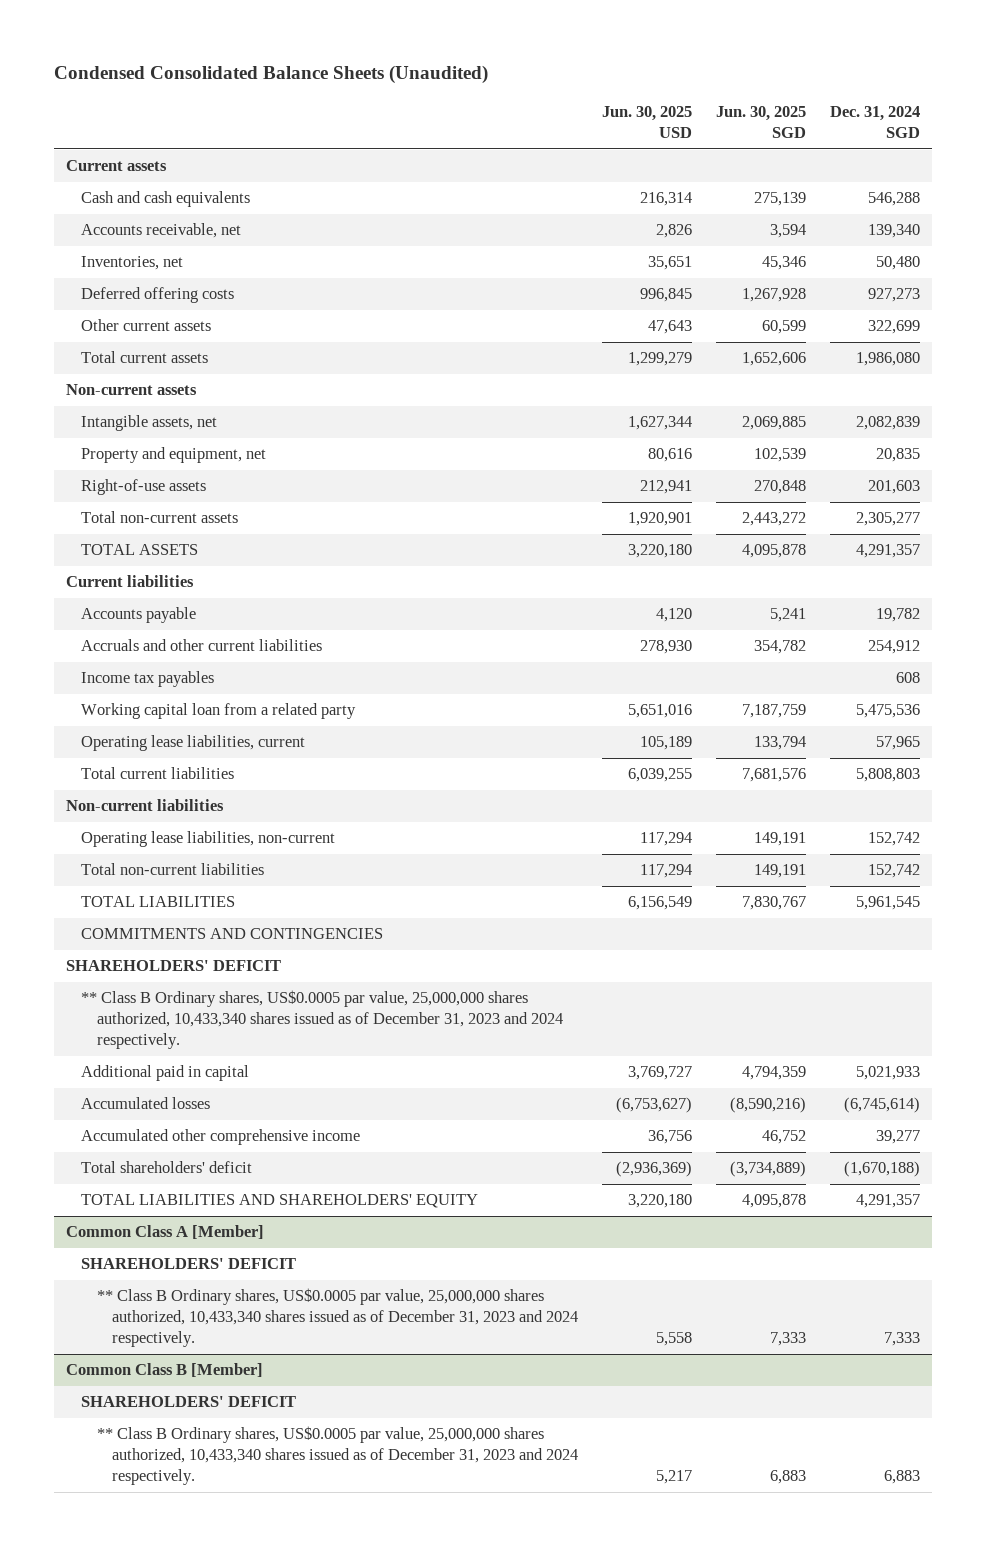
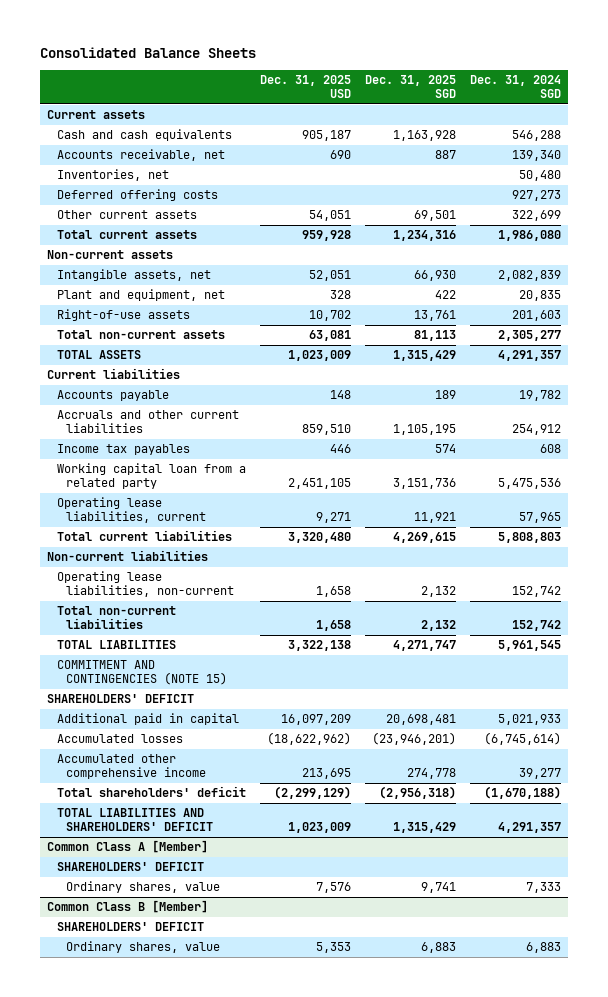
[53,65,488,85] Condensed Consolidated Balance Sheets (Unaudited) -> [40,47,257,59] Consolidated Balance Sheets
[601,106,692,139] Jun. 30, 2025 USD -> none
[715,106,806,139] Jun. 30, 2025 SGD -> none
none -> [259,75,351,99] Dec. 31, 2025 USD
none -> [365,75,457,99] Dec. 31, 2025 SGD
[81,447,267,464] Property and equipment, net -> [56,289,225,302] Plant and equipment, net
[81,928,384,940] COMMITMENTS AND CONTINGENCIES -> [56,660,228,686] COMMITMENT AND CONTINGENCIES (NOTE 15)
[81,990,563,1050] ** Class B Ordinary shares, US$0.0005 par value, 25,000,000 shares authorized, 10,433,340 shares issued as of December 31, 2023 and 2024 respectively. -> none
[81,1194,479,1209] TOTAL LIABILITIES AND SHAREHOLDERS' EQUITY -> [56,808,214,832] TOTAL LIABILITIES AND SHAREHOLDERS' DEFICIT
[96,1288,579,1348] ** Class B Ordinary shares, US$0.0005 par value, 25,000,000 shares authorized, 10,433,340 shares issued as of December 31, 2023 and 2024 respectively. -> [66,881,221,894] Ordinary shares, value
[96,1426,579,1486] ** Class B Ordinary shares, US$0.0005 par value, 25,000,000 shares authorized, 10,433,340 shares issued as of December 31, 2023 and 2024 respectively. -> [66,941,221,954] Ordinary shares, value

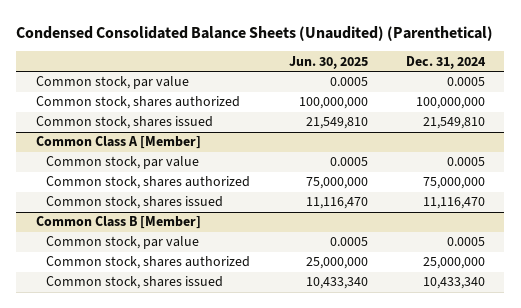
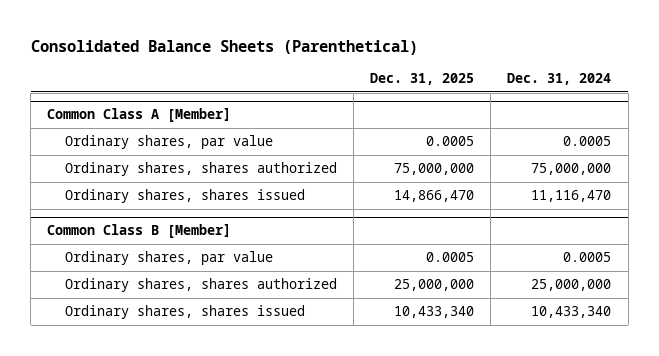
[16,25,494,41] Condensed Consolidated Balance Sheets (Unaudited) (Parenthetical) -> [30,39,418,55] Consolidated Balance Sheets (Parenthetical)
[288,55,368,69] Jun. 30, 2025 -> none
none -> [370,73,475,86] Dec. 31, 2025
[35,76,189,90] Common stock, par value -> none
[35,96,240,110] Common stock, shares authorized -> none
[35,116,213,130] Common stock, shares issued -> none
[46,156,200,170] Common stock, par value -> [64,135,273,150] Ordinary shares, par value
[46,176,251,190] Common stock, shares authorized -> [64,162,337,177] Ordinary shares, shares authorized
[46,196,224,210] Common stock, shares issued -> [64,189,305,204] Ordinary shares, shares issued
[46,236,200,250] Common stock, par value -> [64,251,273,266] Ordinary shares, par value
[46,256,251,270] Common stock, shares authorized -> [64,278,337,293] Ordinary shares, shares authorized
[46,276,224,290] Common stock, shares issued -> [64,305,305,320] Ordinary shares, shares issued

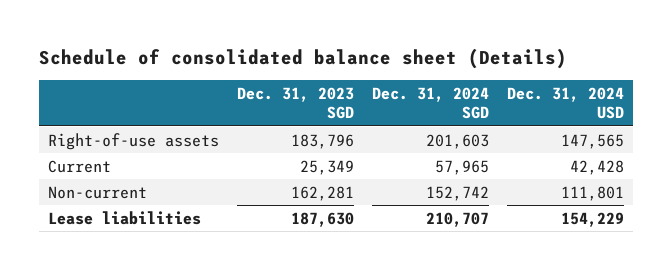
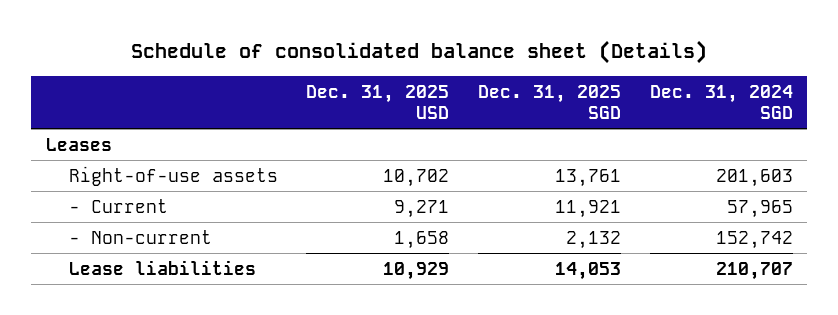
[236,86,354,120] Dec. 31, 2023 SGD -> none
[506,86,624,120] Dec. 31, 2024 USD -> none
none -> [306,84,450,119] Dec. 31, 2025 USD
none -> [477,84,621,119] Dec. 31, 2025 SGD
none -> [45,137,112,151] Leases
[48,159,112,173] Current -> [68,198,168,213] - Current
[48,185,148,199] Non-current -> [68,229,212,244] - Non-current

